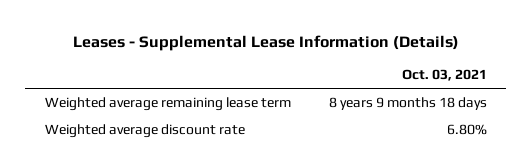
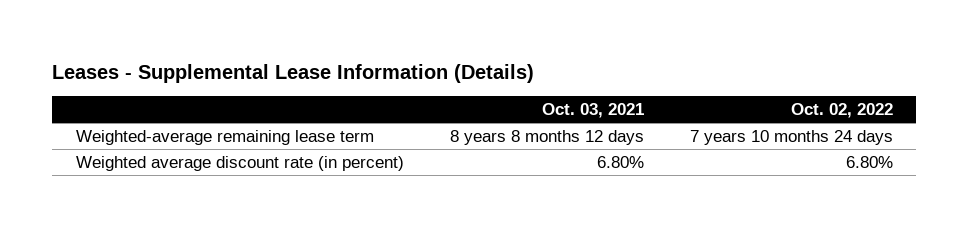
none -> [790,103,893,119] Oct. 02, 2022
[44,97,291,112] Weighted average remaining lease term -> [75,130,374,146] Weighted-average remaining lease term
[328,97,487,111] 8 years 9 months 18 days -> [449,130,644,146] 8 years 8 months 12 days
[44,124,245,139] Weighted average discount rate -> [75,156,404,172] Weighted average discount rate (in percent)

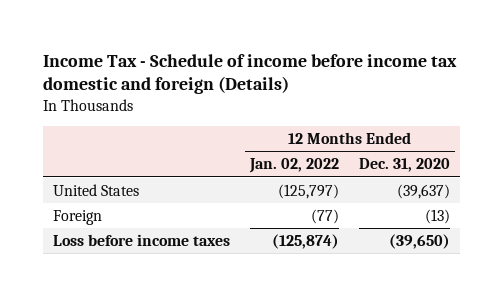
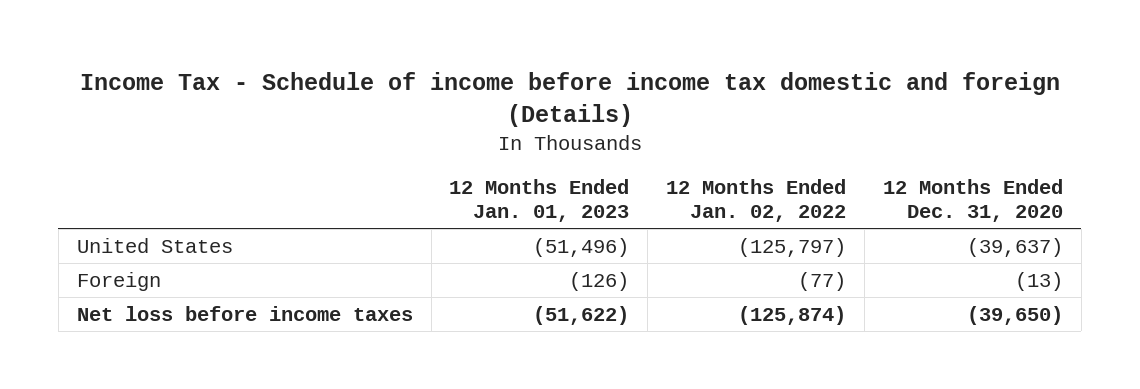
none -> [449,179,630,223] 12 Months Ended Jan. 01, 2023
[52,233,230,246] Loss before income taxes -> [76,305,413,321] Net loss before income taxes

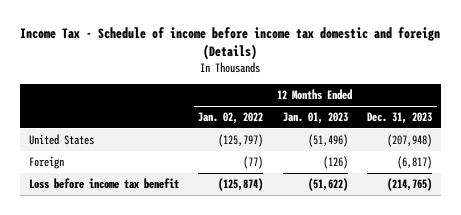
[883,179,1064,223] 12 Months Ended Dec. 31, 2020 -> none
none -> [366,112,432,125] Dec. 31, 2023
[76,305,413,321] Net loss before income taxes -> [29,178,180,190] Loss before income tax benefit

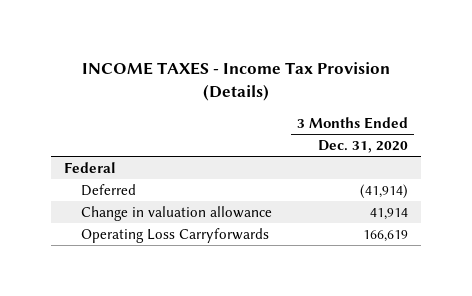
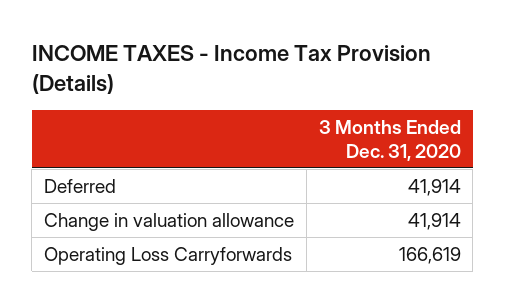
[63,161,116,173] Federal -> none
[360,183,409,199] (41,914) -> [407,179,461,197] 41,914

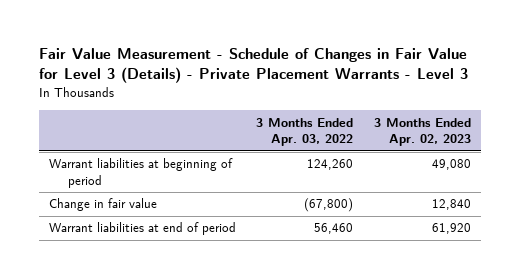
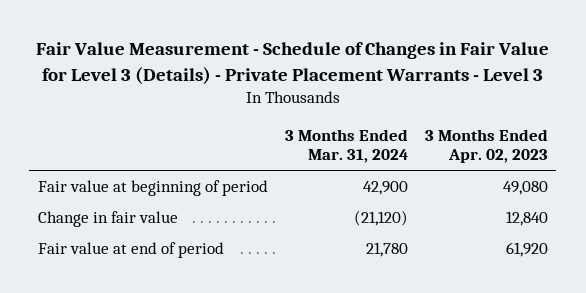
[256,117,354,147] 3 Months Ended Apr. 03, 2022 -> none
none -> [284,128,408,164] 3 Months Ended Mar. 31, 2024
[48,158,233,189] Warrant liabilities at beginning of period -> [37,180,268,197] Fair value at beginning of period
[48,222,236,236] Warrant liabilities at end of period -> [37,242,224,259] Fair value at end of period

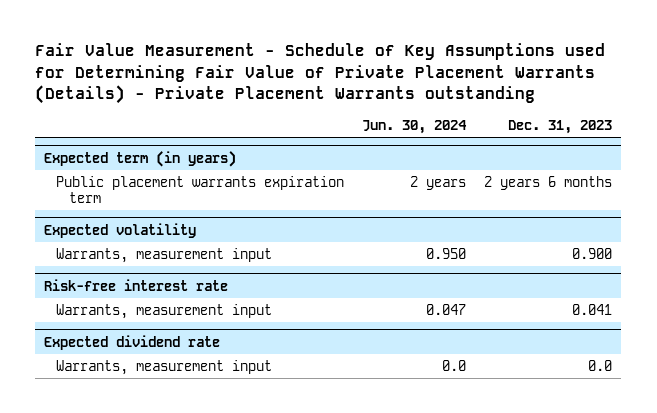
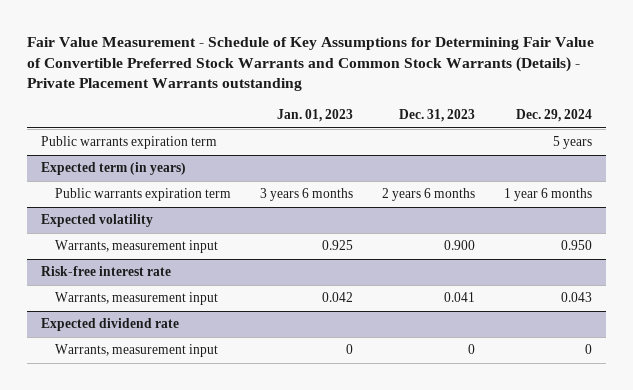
[35,43,606,105] Fair Value Measurement - Schedule of Key Assumptions used for Determining Fair Value of Private Placement Warrants (Details) - Private Placement Warrants outstanding -> [26,37,594,92] Fair Value Measurement - Schedule of Key Assumptions for Determining Fair Value of Convertible Preferred Stock Warrants and Common Stock Warrants (Details) - Private Placement Warrants outstanding
[362,119,468,134] Jun. 30, 2024 -> none
none -> [276,108,353,122] Jan. 01, 2023
none -> [515,108,592,122] Dec. 29, 2024
none -> [41,136,218,150] Public warrants expiration term
[56,175,345,203] Public placement warrants expiration term -> [54,188,231,202] Public warrants expiration term
[588,359,613,371] 0.0 -> [467,344,475,355] 0

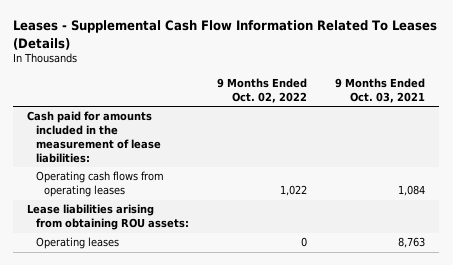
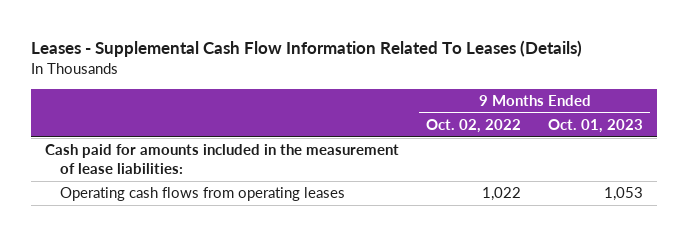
[335,77,426,103] 9 Months Ended Oct. 03, 2021 -> none
none -> [548,118,644,133] Oct. 01, 2023
[27,204,189,231] Lease liabilities arising from obtaining ROU assets: -> none
[35,237,119,250] Operating leases -> none

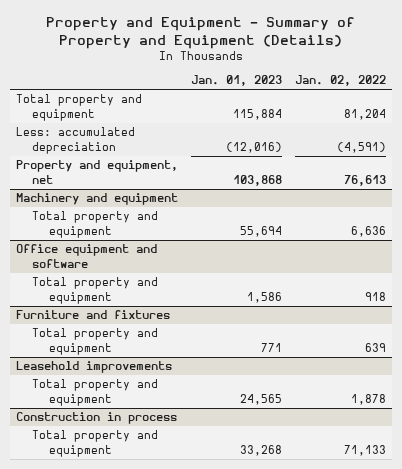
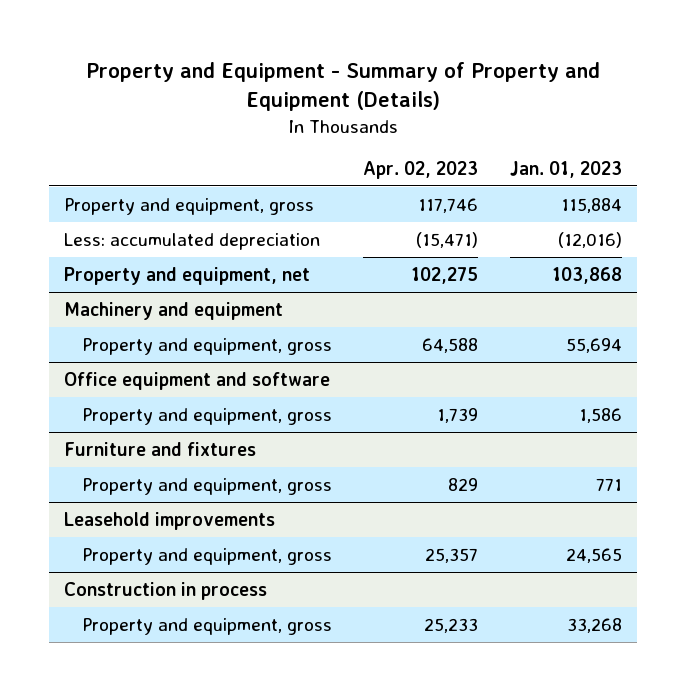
[294,75,386,87] Jan. 02, 2022 -> none
none -> [363,161,479,180] Apr. 02, 2023
[16,94,143,121] Total property and equipment -> [64,197,315,215] Property and equipment, gross
[32,211,159,238] Total property and equipment -> [81,337,332,355] Property and equipment, gross
[32,277,159,304] Total property and equipment -> [81,407,332,425] Property and equipment, gross
[32,328,159,355] Total property and equipment -> [81,477,332,495] Property and equipment, gross
[32,379,159,406] Total property and equipment -> [81,547,332,565] Property and equipment, gross
[32,430,159,457] Total property and equipment -> [81,617,332,635] Property and equipment, gross

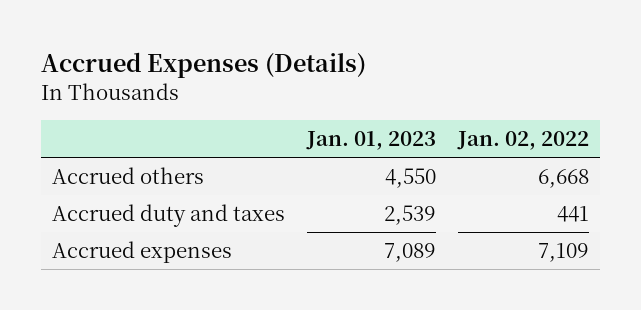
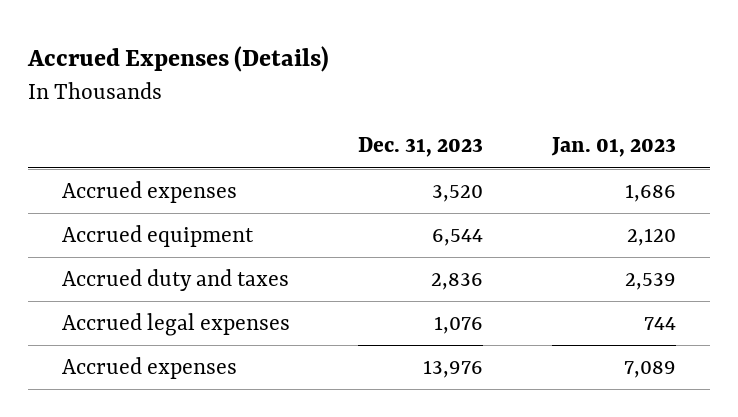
[456,131,589,151] Jan. 02, 2022 -> none
none -> [358,137,484,158] Dec. 31, 2023
[51,167,204,185] Accrued others -> [62,181,238,204] Accrued expenses
[384,168,436,189] 4,550 -> [624,184,676,203] 1,686
none -> [62,225,255,248] Accrued equipment
none -> [62,313,291,337] Accrued legal expenses

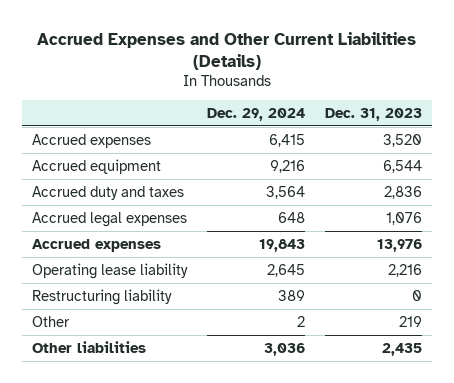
[27,46,330,73] Accrued Expenses (Details) -> [37,31,417,70] Accrued Expenses and Other Current Liabilities (Details)
[550,137,676,158] Jan. 01, 2023 -> none
none -> [207,107,306,121] Dec. 29, 2024
none -> [32,262,189,279] Operating lease liability
none -> [32,288,173,305] Restructuring liability
none -> [32,315,71,327] Other
none -> [32,340,147,353] Other liabilities

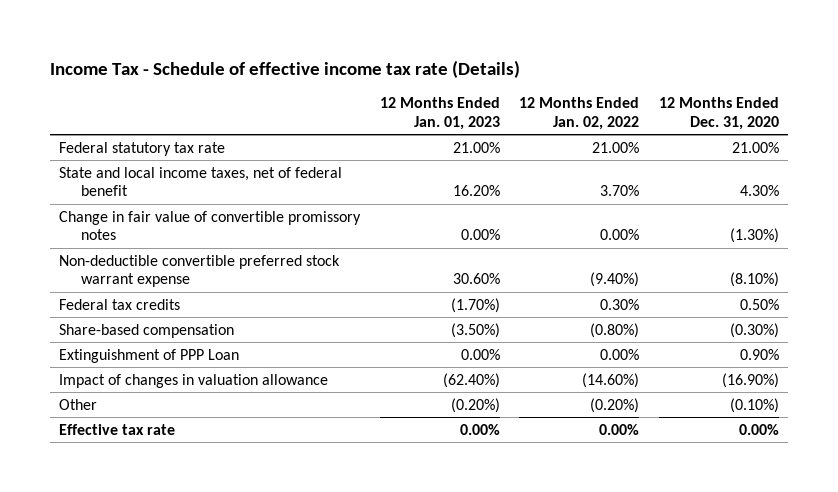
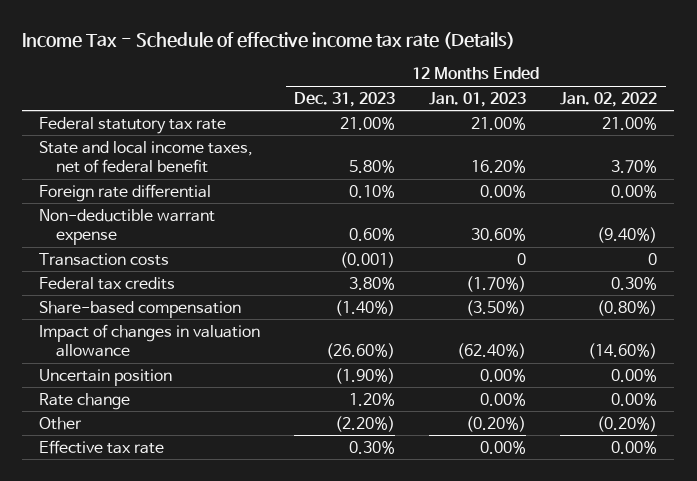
[658,97,779,130] 12 Months Ended Dec. 31, 2020 -> none
none -> [294,91,396,107] Dec. 31, 2023
[59,210,362,241] Change in fair value of convertible promissory notes -> none
none -> [39,183,212,202] Foreign rate differential
[59,254,341,288] Non-deductible convertible preferred stock warrant expense -> [39,208,216,245] Non-deductible warrant expense
none -> [39,252,170,266] Transaction costs
[59,348,240,363] Extinguishment of PPP Loan -> none
none -> [39,368,173,386] Uncertain position
none -> [39,392,131,410] Rate change

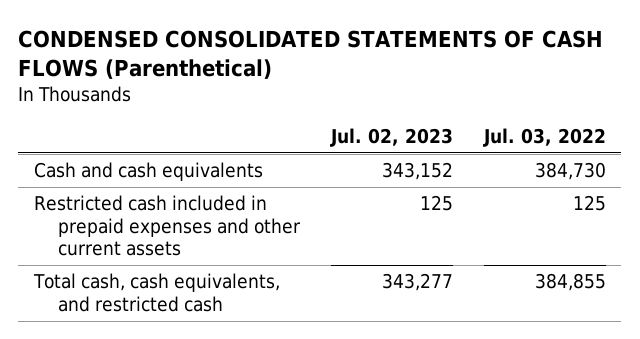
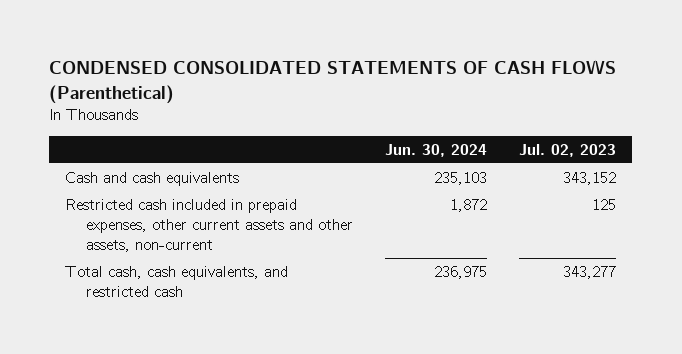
[483,127,607,147] Jul. 03, 2022 -> none
none -> [385,143,488,157] Jun. 30, 2024
[33,195,302,257] Restricted cash included in prepaid expenses and other current assets -> [65,198,354,253] Restricted cash included in prepaid expenses, other current assets and other assets, non-current

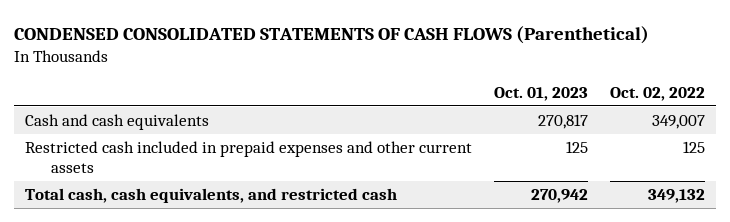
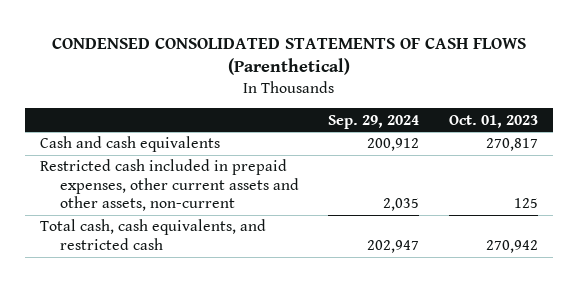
[610,86,706,101] Oct. 02, 2022 -> none
none -> [328,114,420,129] Sep. 29, 2024
[24,141,472,173] Restricted cash included in prepaid expenses and other current assets -> [39,159,299,212] Restricted cash included in prepaid expenses, other current assets and other assets, non-current

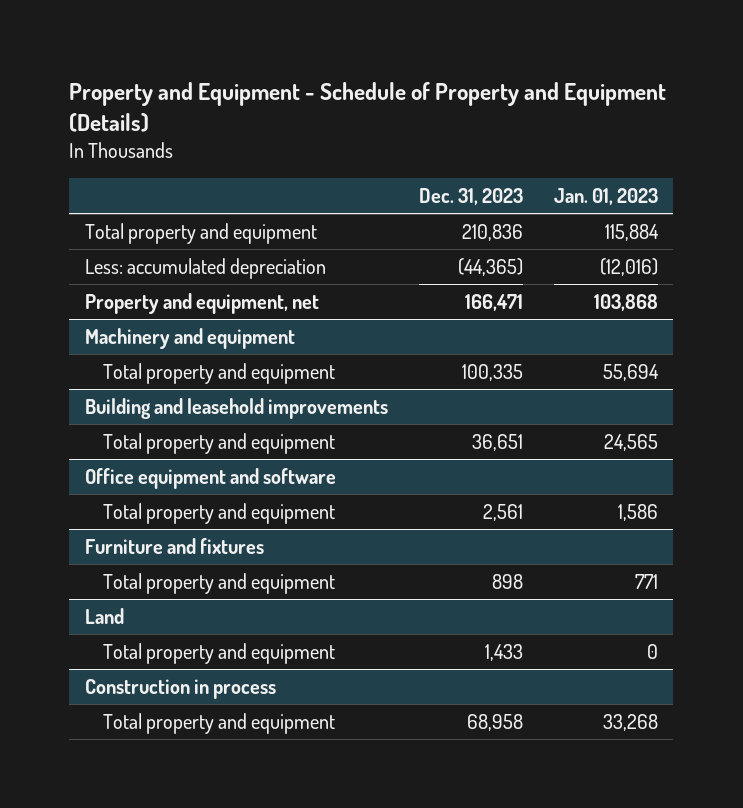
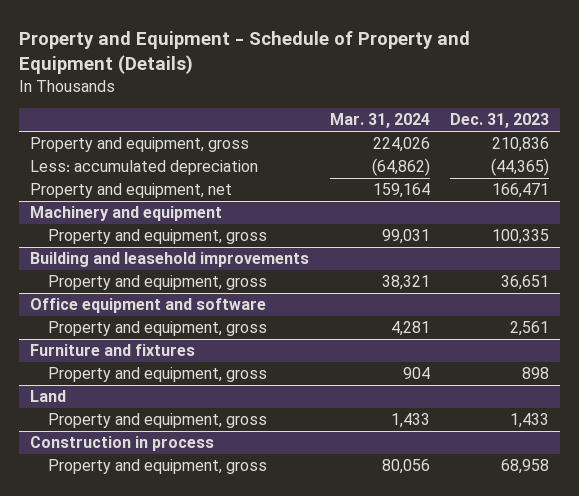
[553,187,658,205] Jan. 01, 2023 -> none
none -> [329,113,430,129] Mar. 31, 2024
[84,222,317,244] Total property and equipment -> [29,137,249,153] Property and equipment, gross
[102,362,335,384] Total property and equipment -> [47,229,267,245] Property and equipment, gross
[102,432,335,454] Total property and equipment -> [47,275,267,291] Property and equipment, gross
[102,502,335,524] Total property and equipment -> [47,321,267,337] Property and equipment, gross
[102,572,335,594] Total property and equipment -> [47,367,267,383] Property and equipment, gross
[102,642,335,664] Total property and equipment -> [47,413,267,429] Property and equipment, gross
[102,712,335,734] Total property and equipment -> [47,459,267,475] Property and equipment, gross

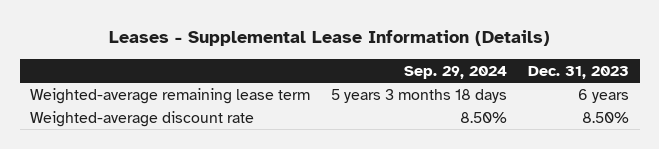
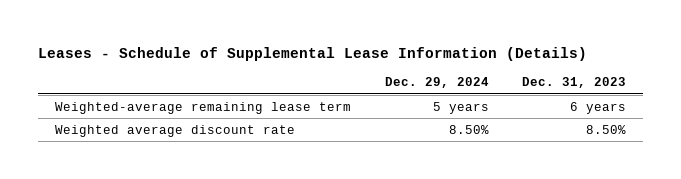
[108,30,550,47] Leases - Supplemental Lease Information (Details) -> [38,46,588,61] Leases - Schedule of Supplemental Lease Information (Details)
[404,65,508,79] Sep. 29, 2024 -> none
none -> [384,77,489,89] Dec. 29, 2024
[30,110,255,127] Weighted-average discount rate -> [54,124,295,137] Weighted average discount rate

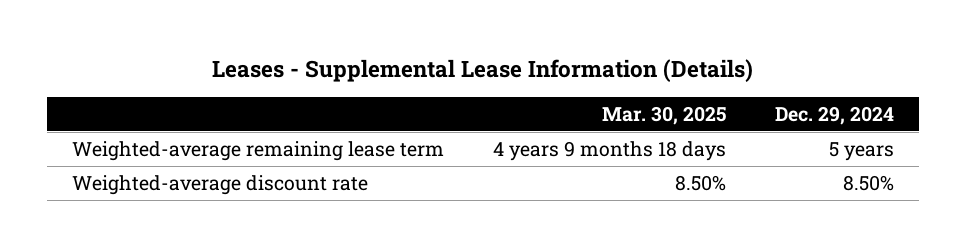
[38,46,588,61] Leases - Schedule of Supplemental Lease Information (Details) -> [211,59,753,83] Leases - Supplemental Lease Information (Details)
[522,77,627,89] Dec. 31, 2023 -> none
none -> [601,105,726,125] Mar. 30, 2025
[54,124,295,137] Weighted average discount rate -> [71,175,368,196] Weighted-average discount rate

